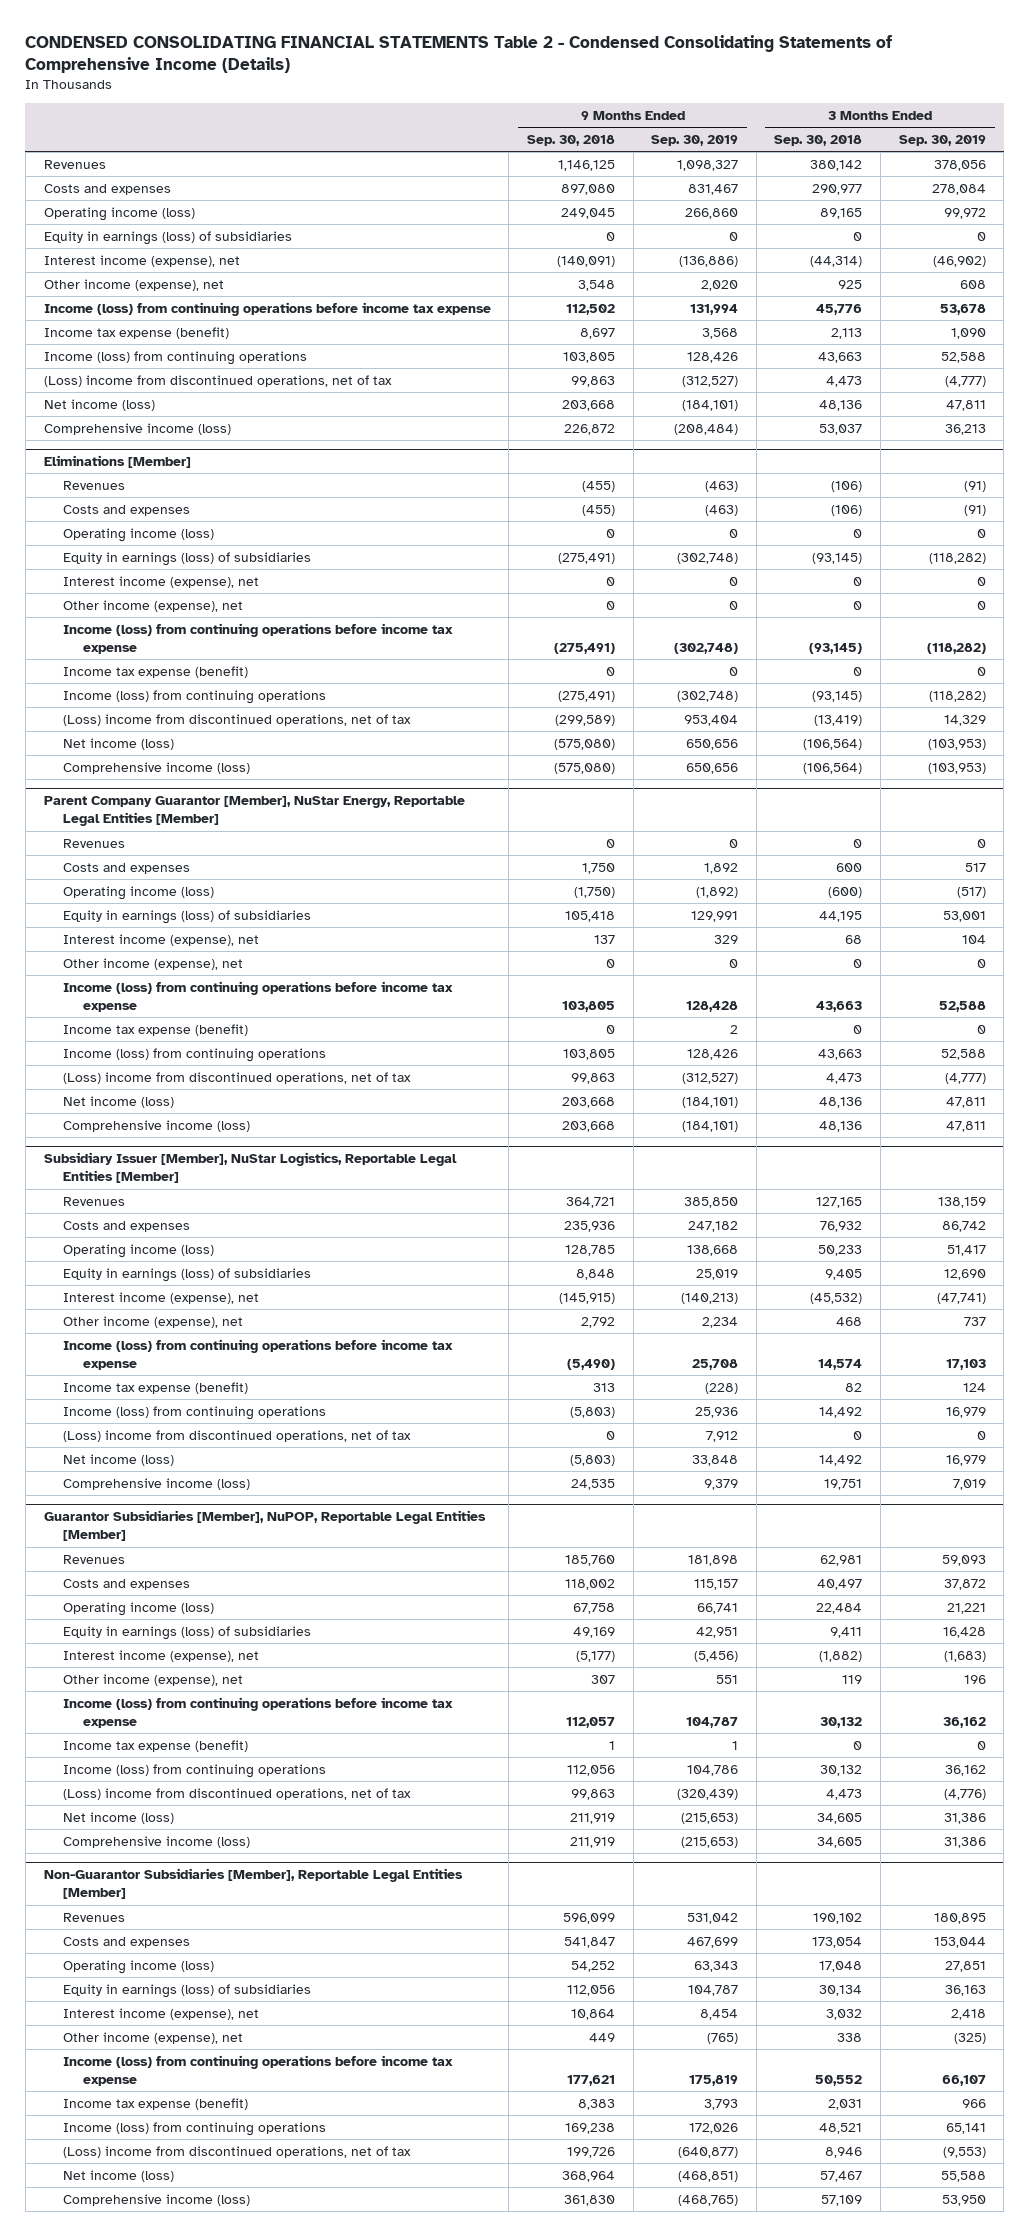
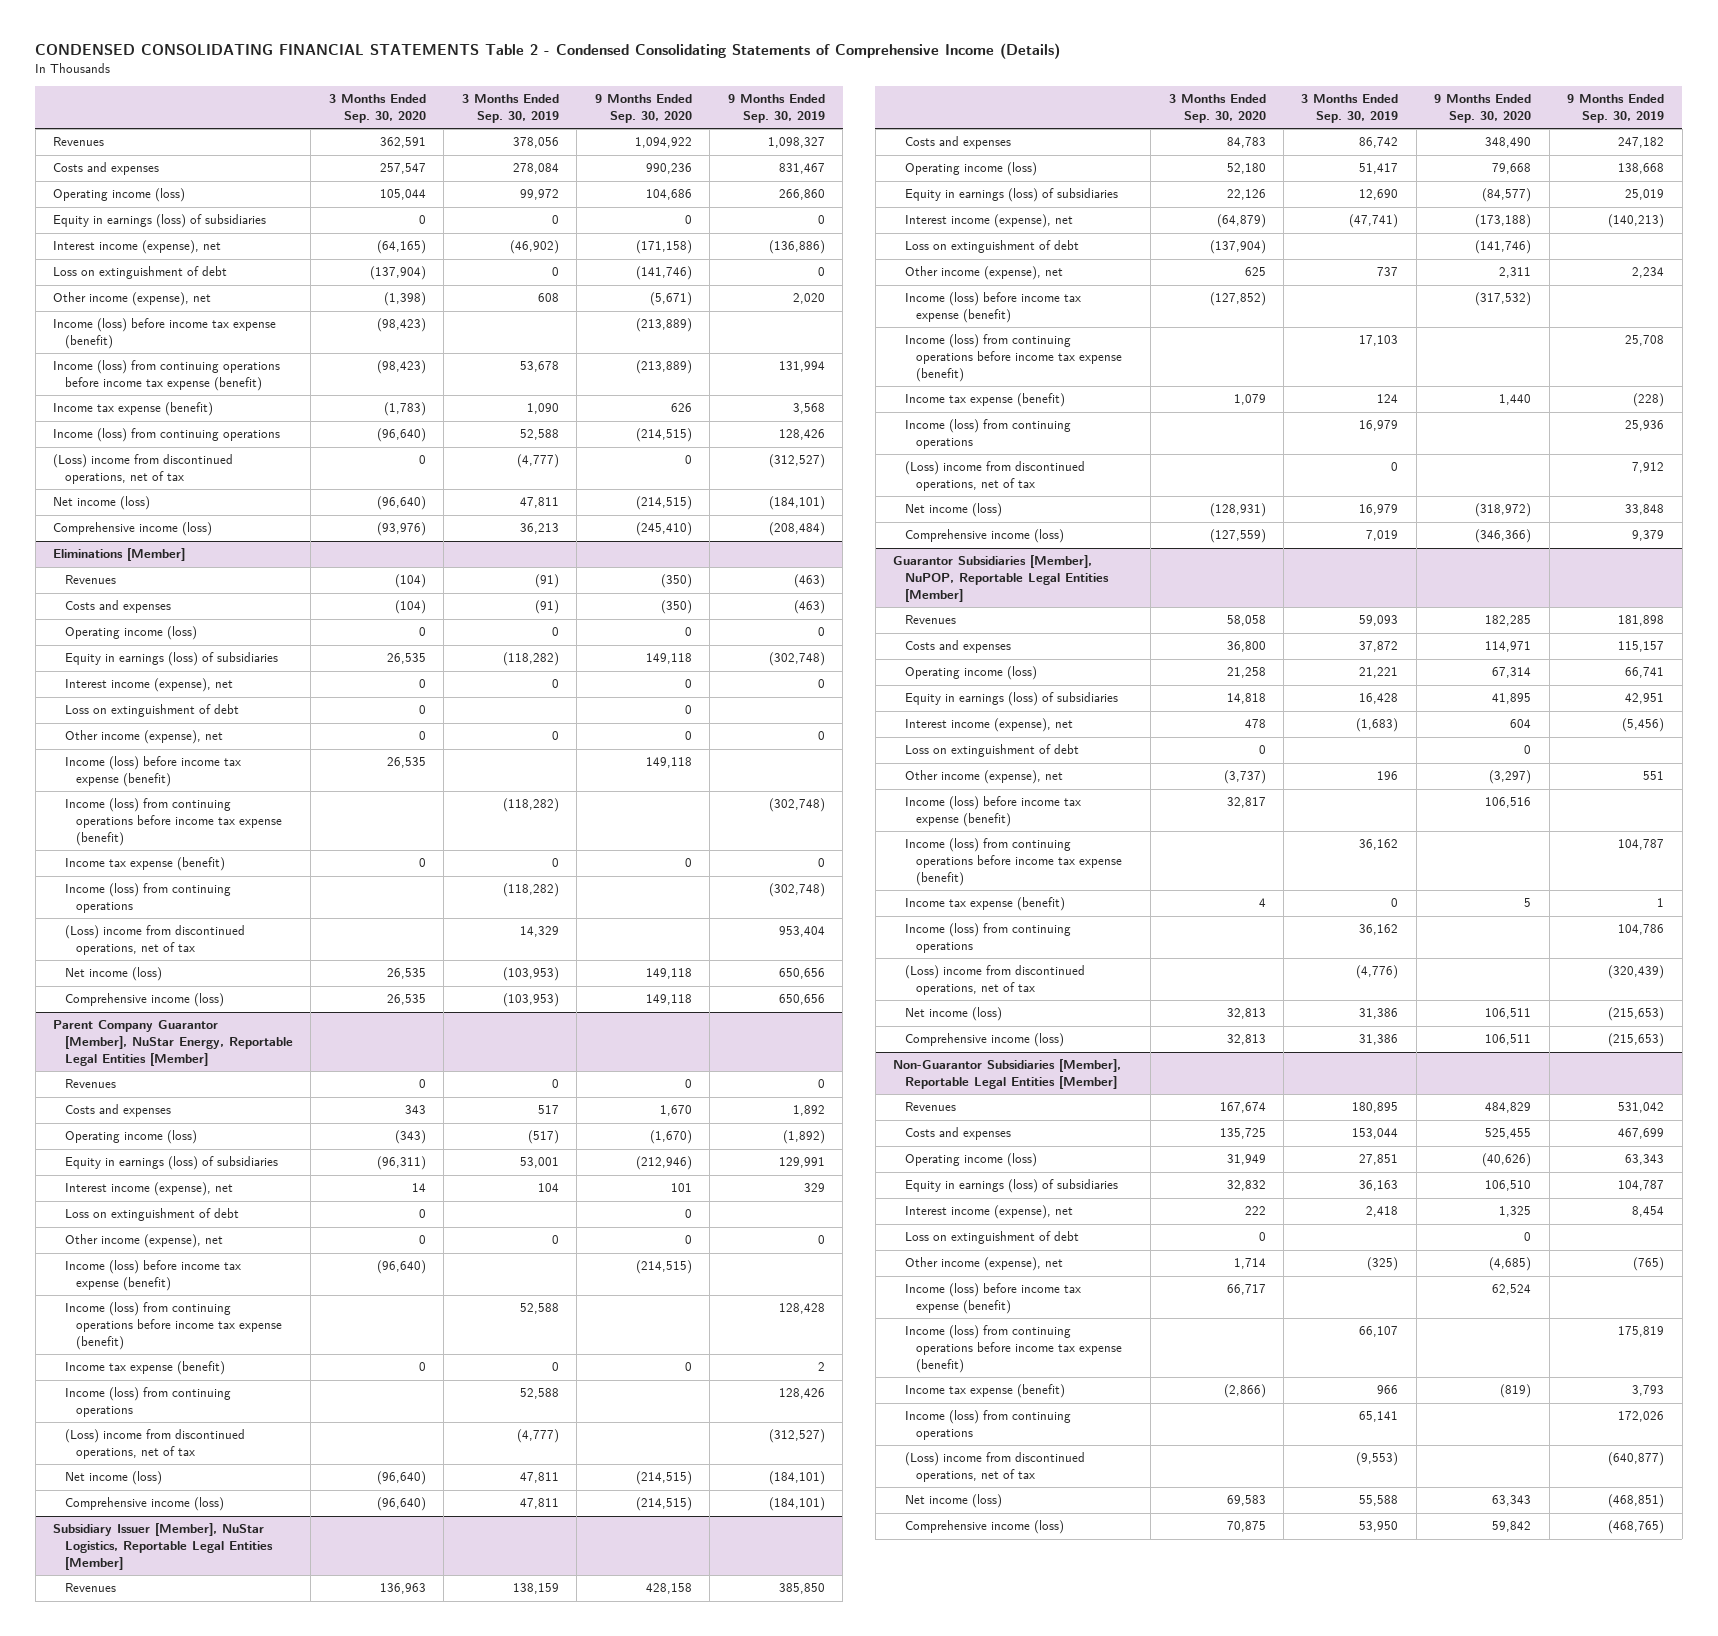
[526,134,615,146] Sep. 30, 2018 -> none
[774,134,863,146] Sep. 30, 2018 -> none
none -> [328,94,426,123] 3 Months Ended Sep. 30, 2020
none -> [594,94,692,123] 9 Months Ended Sep. 30, 2020
none -> [53,266,228,280] Loss on extinguishment of debt
none -> [53,318,277,350] Income (loss) before income tax expense (benefit)
[43,301,491,316] Income (loss) from continuing operations before income tax expense -> [53,360,281,392] Income (loss) from continuing operations before income tax expense (benefit)
none -> [64,704,239,718] Loss on extinguishment of debt
none -> [64,756,241,788] Income (loss) before income tax expense (benefit)
[63,622,454,655] Income (loss) from continuing operations before income tax expense -> [64,798,283,846] Income (loss) from continuing operations before income tax expense (benefit)
none -> [64,1208,239,1222] Loss on extinguishment of debt
none -> [64,1260,241,1292] Income (loss) before income tax expense (benefit)
[63,980,454,1013] Income (loss) from continuing operations before income tax expense -> [64,1302,283,1350] Income (loss) from continuing operations before income tax expense (benefit)
none -> [904,240,1079,254] Loss on extinguishment of debt
none -> [904,292,1081,324] Income (loss) before income tax expense (benefit)
[63,1338,454,1371] Income (loss) from continuing operations before income tax expense -> [904,334,1123,382] Income (loss) from continuing operations before income tax expense (benefit)
none -> [904,744,1079,758] Loss on extinguishment of debt
none -> [904,796,1081,828] Income (loss) before income tax expense (benefit)
[63,1696,454,1729] Income (loss) from continuing operations before income tax expense -> [904,838,1123,886] Income (loss) from continuing operations before income tax expense (benefit)
none -> [904,1231,1079,1245] Loss on extinguishment of debt
none -> [904,1283,1081,1315] Income (loss) before income tax expense (benefit)
[63,2054,454,2087] Income (loss) from continuing operations before income tax expense -> [904,1325,1123,1373] Income (loss) from continuing operations before income tax expense (benefit)

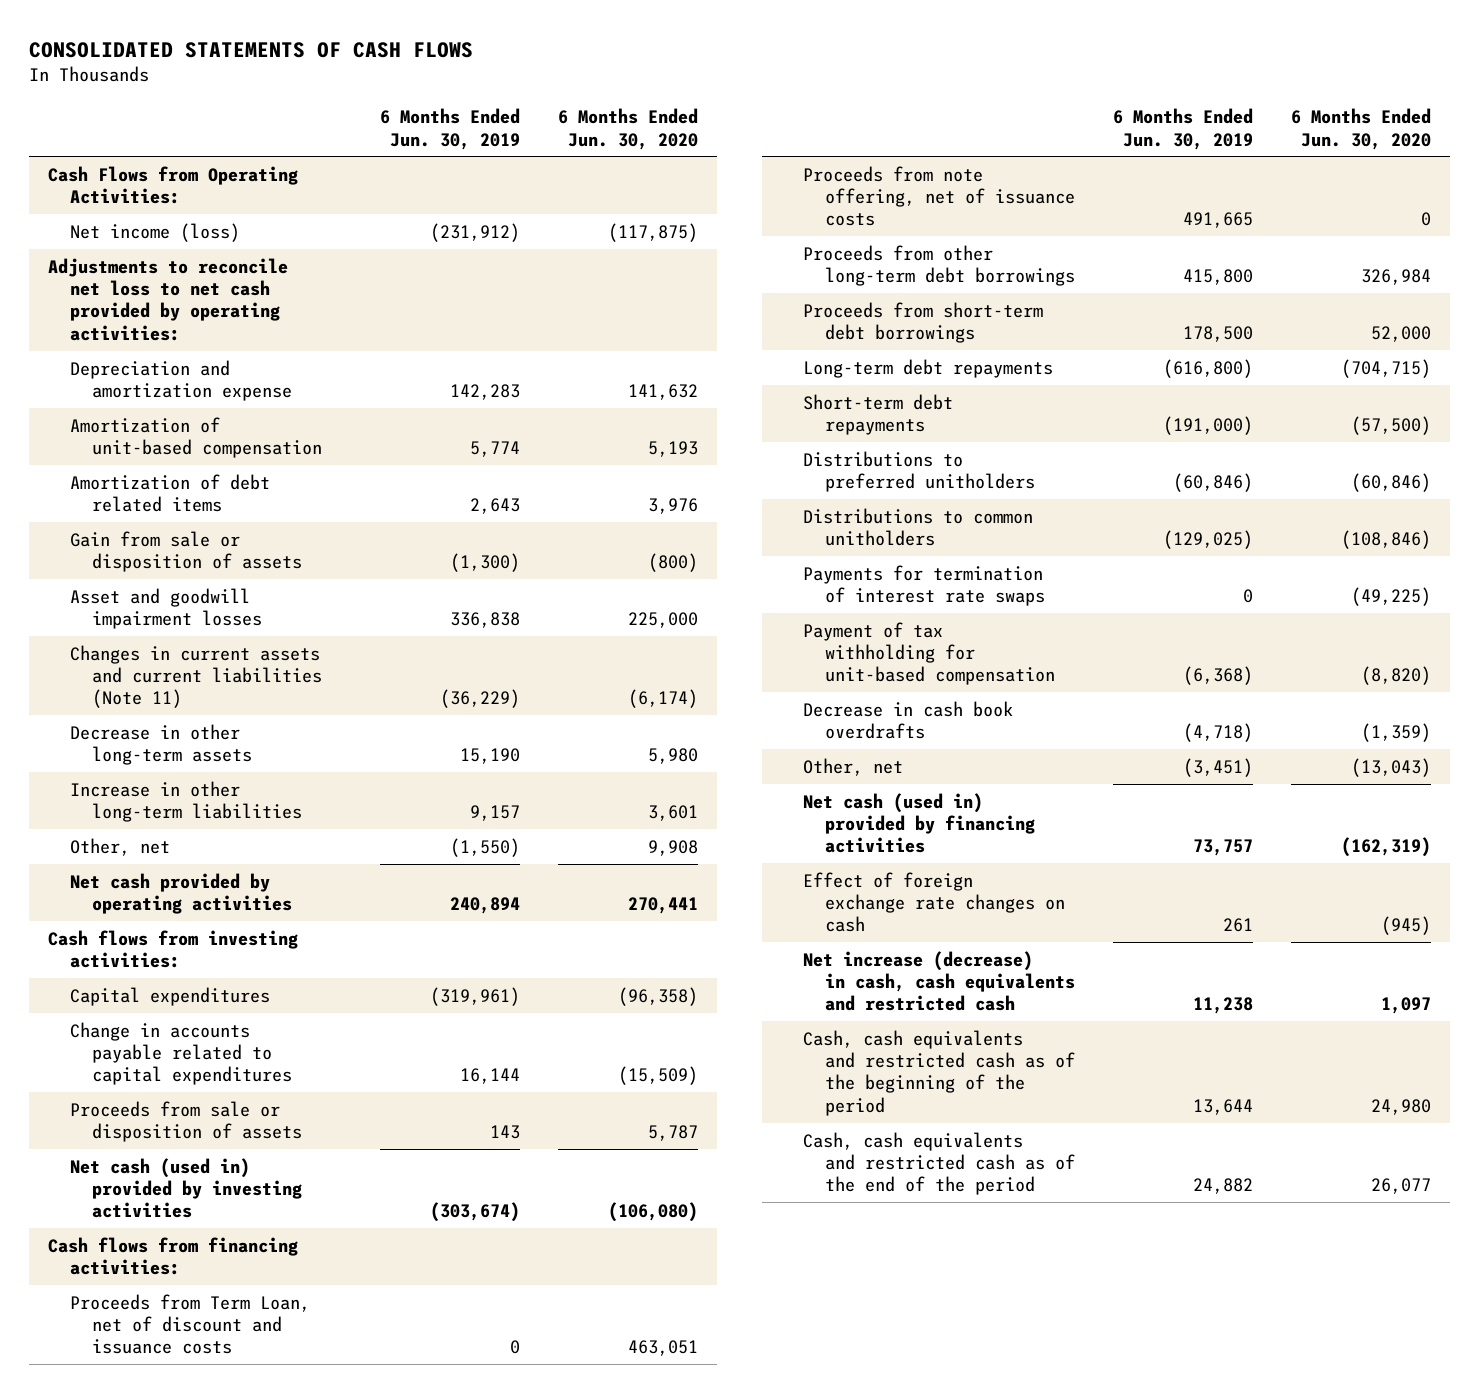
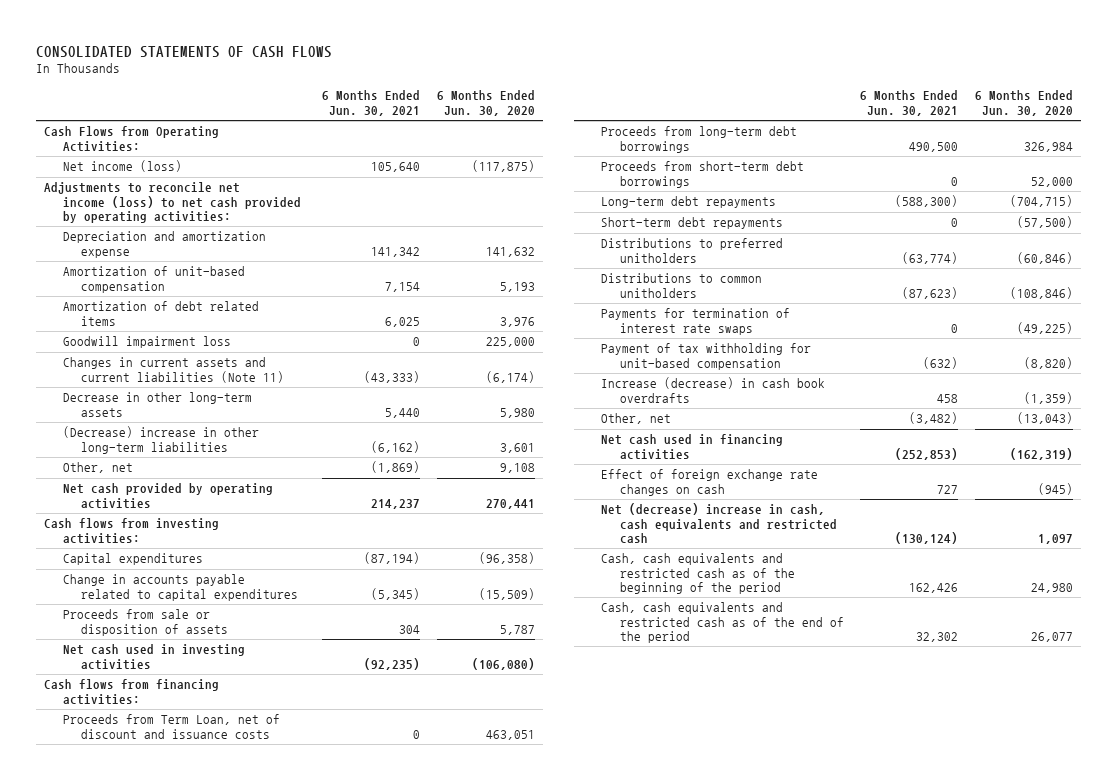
[379,108,520,150] 6 Months Ended Jun. 30, 2019 -> none
none -> [321,90,420,116] 6 Months Ended Jun. 30, 2021
[47,257,288,341] Adjustments to reconcile net loss to net cash provided by operating activities: -> [44,182,301,224] Adjustments to reconcile net income (loss) to net cash provided by operating activities:
[69,530,302,573] Gain from sale or disposition of assets -> none
[69,587,262,630] Asset and goodwill impairment losses -> [62,336,231,349] Goodwill impairment loss
[69,780,302,823] Increase in other long-term liabilities -> [62,426,259,454] (Decrease) increase in other long-term liabilities
[647,839,698,856] 9,908 -> [499,463,535,474] 9,108
[69,1157,302,1219] Net cash (used in) provided by investing activities -> [62,644,245,670] Net cash used in investing activities
[803,165,1076,227] Proceeds from note offering, net of issuance costs -> none
[803,244,1076,287] Proceeds from other long-term debt borrowings -> [601,126,798,153] Proceeds from long-term debt borrowings
[803,700,1014,740] Decrease in cash book overdrafts -> [601,377,826,403] Increase (decrease) in cash book overdrafts
[803,792,1036,854] Net cash (used in) provided by financing activities -> [601,434,784,460] Net cash used in financing activities
[803,950,1076,1012] Net increase (decrease) in cash, cash equivalents and restricted cash -> [601,503,837,544] Net (decrease) increase in cash, cash equivalents and restricted cash

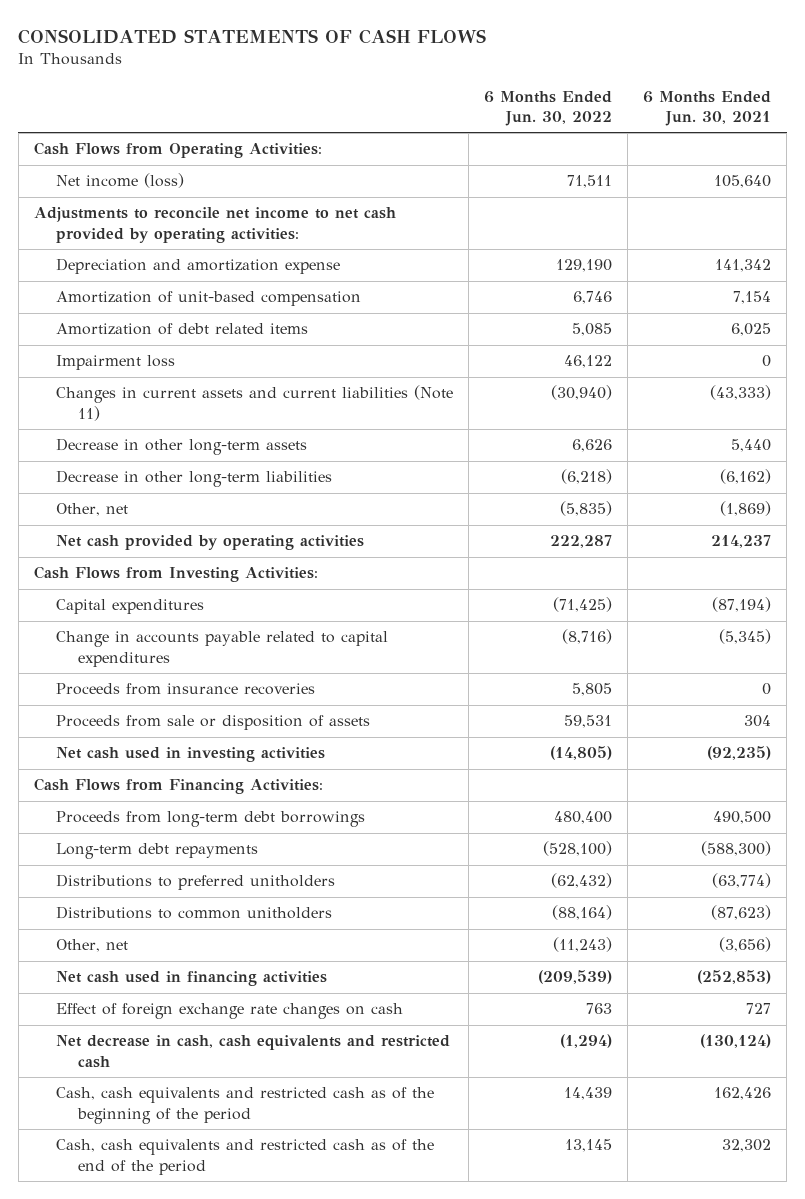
[436,90,535,116] 6 Months Ended Jun. 30, 2020 -> none
none -> [484,90,613,126] 6 Months Ended Jun. 30, 2022
[44,182,301,224] Adjustments to reconcile net income (loss) to net cash provided by operating activities: -> [33,207,396,243] Adjustments to reconcile net income to net cash provided by operating activities:
[62,336,231,349] Goodwill impairment loss -> [55,355,175,371] Impairment loss
[62,426,259,454] (Decrease) increase in other long-term liabilities -> [55,470,332,488] Decrease in other long-term liabilities
[44,518,220,544] Cash flows from investing activities: -> [33,566,318,583] Cash Flows from Investing Activities:
none -> [55,683,315,696] Proceeds from insurance recoveries
[62,714,280,739] Proceeds from Term Loan, net of discount and issuance costs -> none
[44,679,220,705] Cash flows from financing activities: -> [33,778,323,795] Cash Flows from Financing Activities:
[601,161,805,188] Proceeds from short-term debt borrowings -> none
[601,217,784,230] Short-term debt repayments -> none
[601,308,791,335] Payments for termination of interest rate swaps -> none
[601,343,812,370] Payment of tax withholding for unit-based compensation -> none
[601,377,826,403] Increase (decrease) in cash book overdrafts -> none
[909,412,959,425] (3,482) -> [719,937,772,953] (3,656)
[601,503,837,544] Net (decrease) increase in cash, cash equivalents and restricted cash -> [55,1035,450,1068] Net decrease in cash, cash equivalents and restricted cash

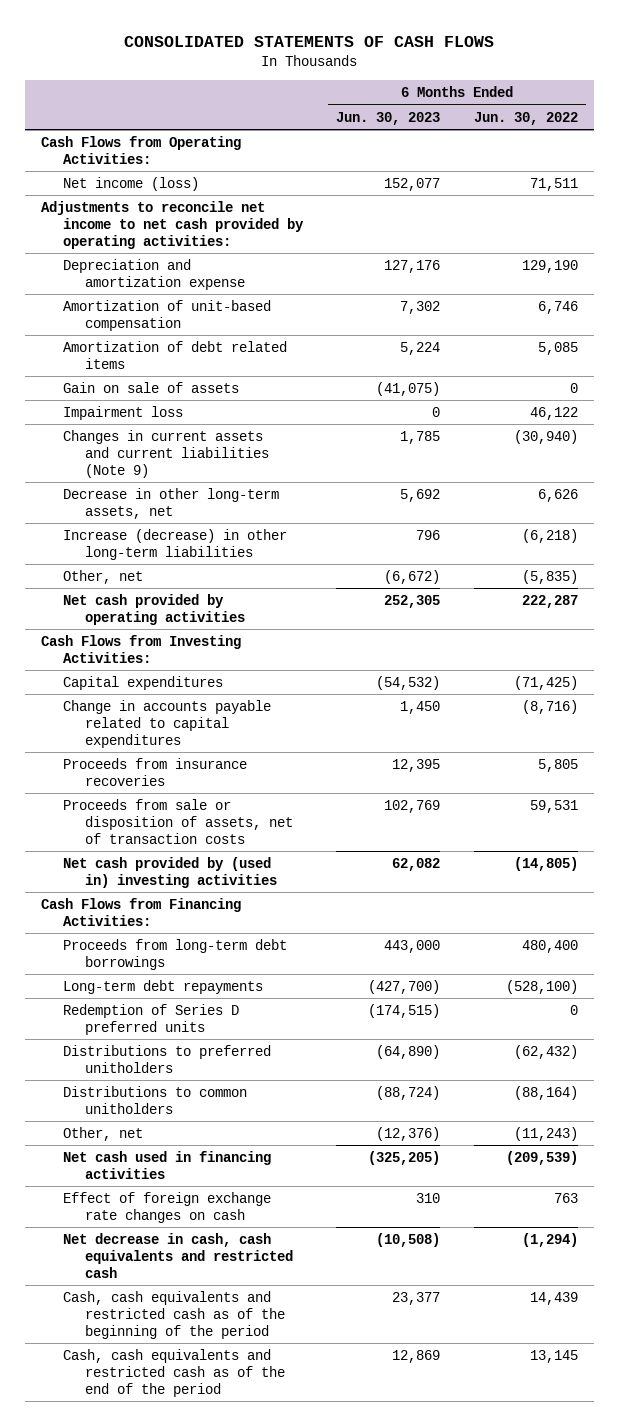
[643,90,772,126] 6 Months Ended Jun. 30, 2021 -> none
none -> [336,111,441,125] Jun. 30, 2023
none -> [63,381,240,393] Gain on sale of assets
[55,385,453,421] Changes in current assets and current liabilities (Note 11) -> [63,429,269,478] Changes in current assets and current liabilities (Note 9)
[55,438,307,456] Decrease in other long-term assets -> [63,487,280,519] Decrease in other long-term assets, net
[55,470,332,488] Decrease in other long-term liabilities -> [63,528,288,560] Increase (decrease) in other long-term liabilities
[55,715,370,731] Proceeds from sale or disposition of assets -> [63,798,293,844] Proceeds from sale or disposition of assets, net of transaction costs
[55,747,325,763] Net cash used in investing activities -> [63,856,277,888] Net cash provided by (used in) investing activities
none -> [63,1003,240,1035] Redemption of Series D preferred units

